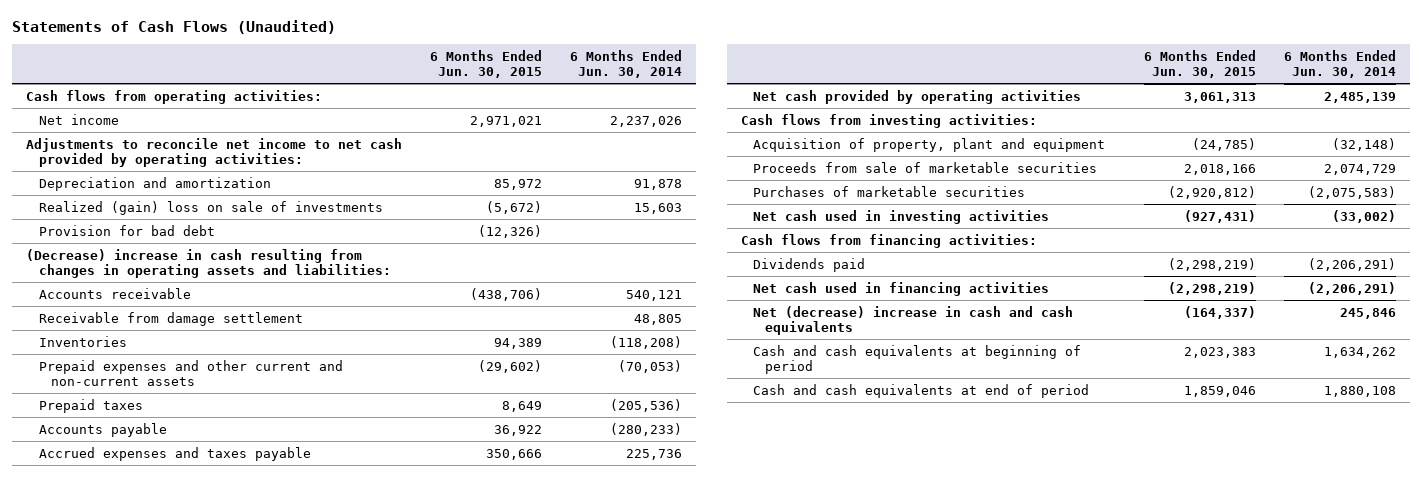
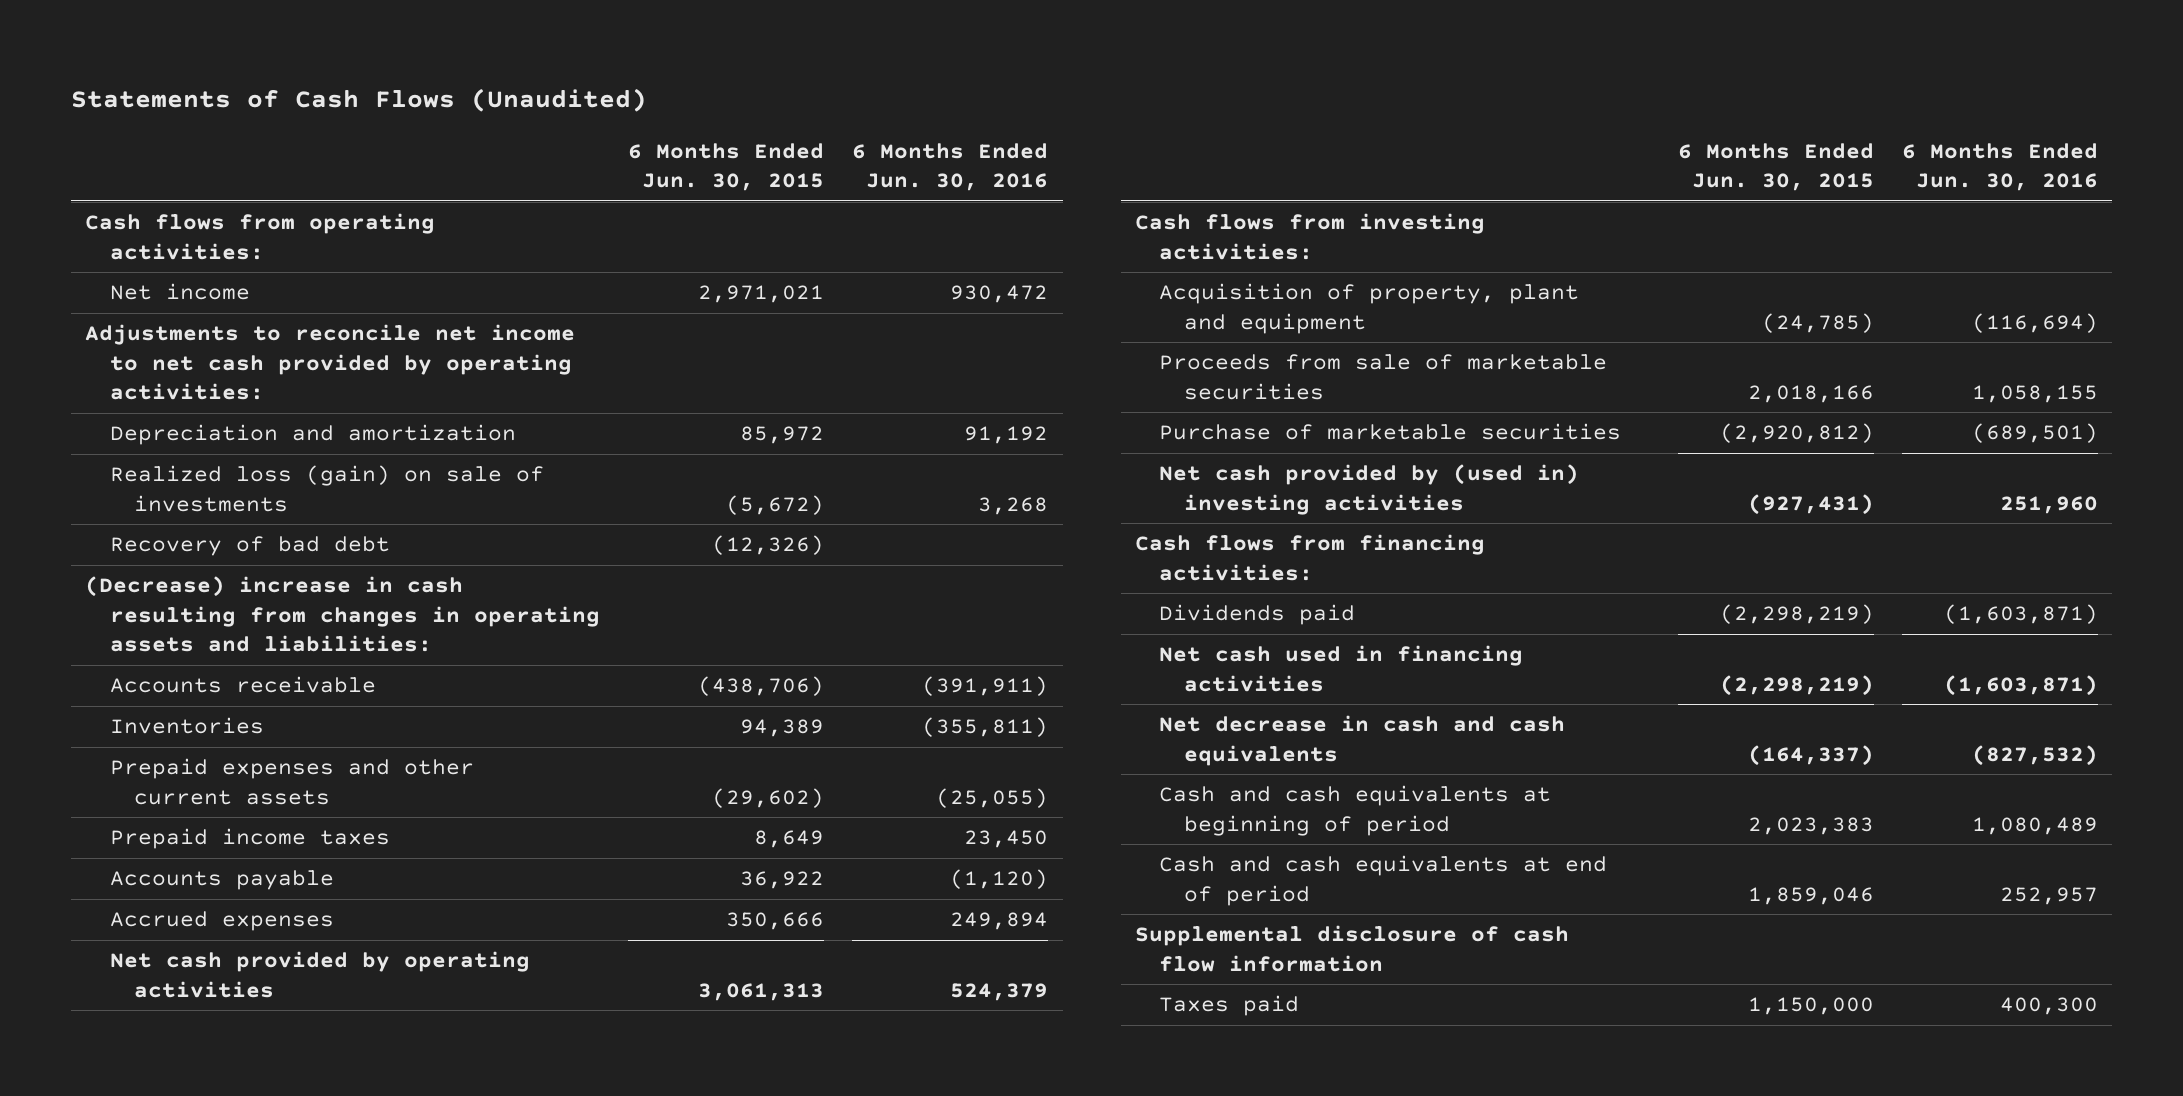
[569,49,682,78] 6 Months Ended Jun. 30, 2014 -> none
none -> [852,142,1049,191] 6 Months Ended Jun. 30, 2016
[38,200,383,215] Realized (gain) loss on sale of investments -> [109,465,544,512] Realized loss (gain) on sale of investments
[38,224,215,236] Provision for bad debt -> [109,536,390,557] Recovery of bad debt
[38,311,303,326] Receivable from damage settlement -> none
[38,359,343,386] Prepaid expenses and other current and non-current assets -> [109,758,474,805] Prepaid expenses and other current assets
[38,398,143,413] Prepaid taxes -> [109,828,390,850] Prepaid income taxes
[38,446,311,461] Accrued expenses and taxes payable -> [109,911,334,932] Accrued expenses
[752,185,1025,197] Purchases of marketable securities -> [1159,423,1622,441] Purchase of marketable securities
[752,209,1049,224] Net cash used in investing activities -> [1159,464,1580,515] Net cash provided by (used in) investing activities
[752,305,1073,335] Net (decrease) increase in cash and cash equivalents -> [1159,715,1566,766] Net decrease in cash and cash equivalents
none -> [1134,925,1569,972] Supplemental disclosure of cash flow information
none -> [1159,995,1300,1017] Taxes paid

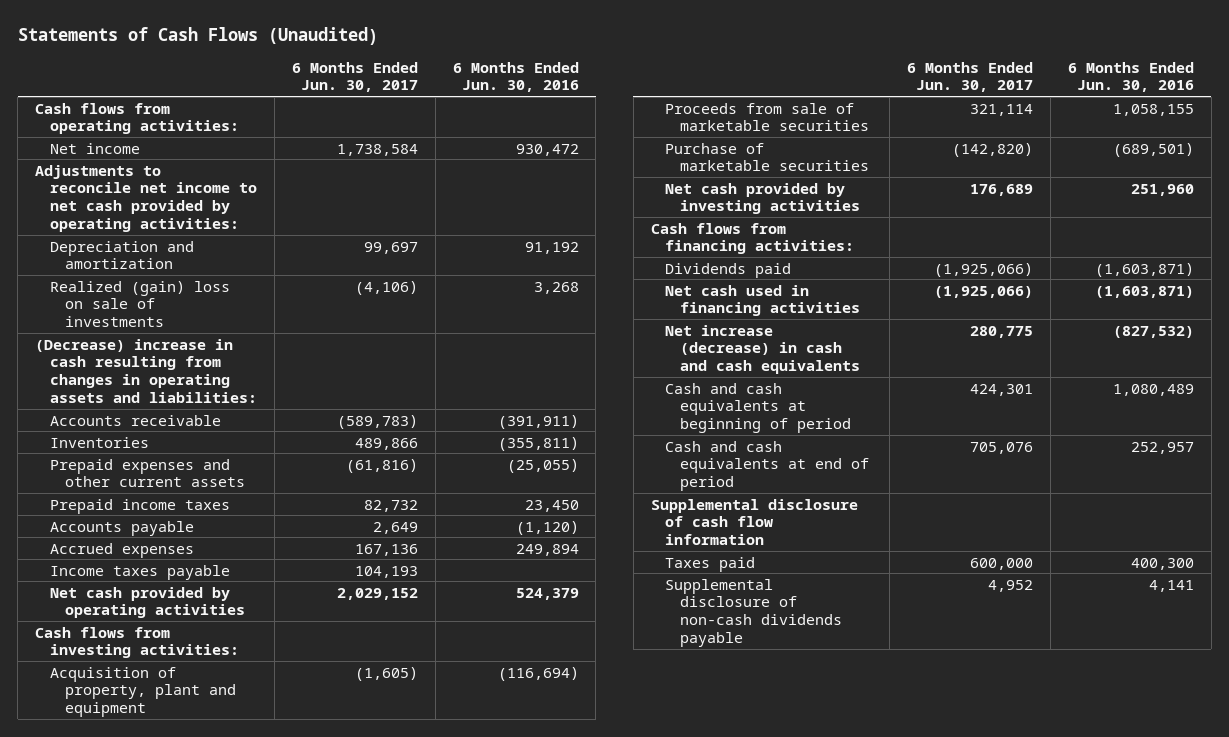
[628,142,825,191] 6 Months Ended Jun. 30, 2015 -> none
none -> [291,61,418,93] 6 Months Ended Jun. 30, 2017
[109,536,390,557] Recovery of bad debt -> none
[109,465,544,512] Realized loss (gain) on sale of investments -> [49,280,230,328] Realized (gain) loss on sale of investments
none -> [49,564,230,580] Income taxes payable
[1159,464,1580,515] Net cash provided by (used in) investing activities -> [665,182,861,215] Net cash provided by investing activities
[1159,715,1566,766] Net decrease in cash and cash equivalents -> [665,324,861,375] Net increase (decrease) in cash and cash equivalents
none -> [665,578,843,647] Supplemental disclosure of non-cash dividends payable

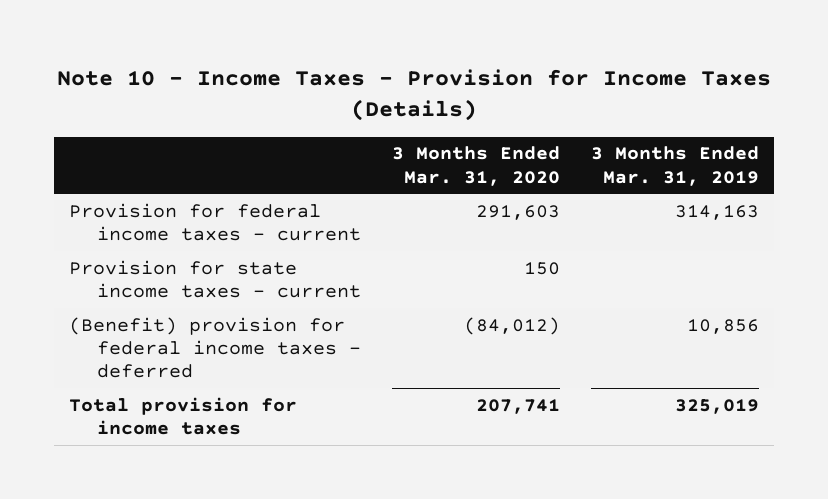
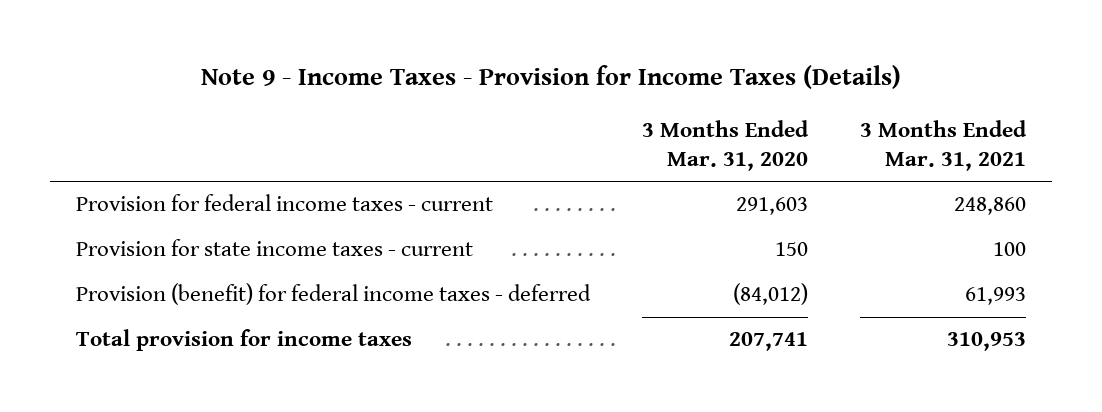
[56,68,771,122] Note 10 - Income Taxes - Provision for Income Taxes (Details) -> [200,64,901,89] Note 9 - Income Taxes - Provision for Income Taxes (Details)
[590,146,759,186] 3 Months Ended Mar. 31, 2019 -> none
none -> [859,119,1027,171] 3 Months Ended Mar. 31, 2021
[69,316,361,379] (Benefit) provision for federal income taxes - deferred -> [76,283,592,306] Provision (benefit) for federal income taxes - deferred

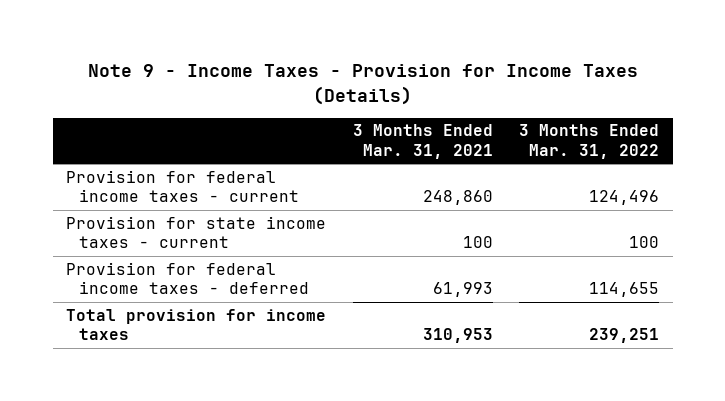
[641,119,809,171] 3 Months Ended Mar. 31, 2020 -> none
none -> [519,124,660,159] 3 Months Ended Mar. 31, 2022
[76,283,592,306] Provision (benefit) for federal income taxes - deferred -> [65,261,309,295] Provision for federal income taxes - deferred

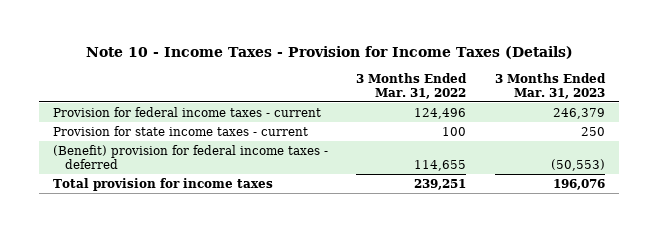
[87,64,638,105] Note 9 - Income Taxes - Provision for Income Taxes (Details) -> [85,46,573,60] Note 10 - Income Taxes - Provision for Income Taxes (Details)
[352,124,493,159] 3 Months Ended Mar. 31, 2021 -> none
none -> [494,72,606,100] 3 Months Ended Mar. 31, 2023
[65,261,309,295] Provision for federal income taxes - deferred -> [52,144,328,169] (Benefit) provision for federal income taxes - deferred

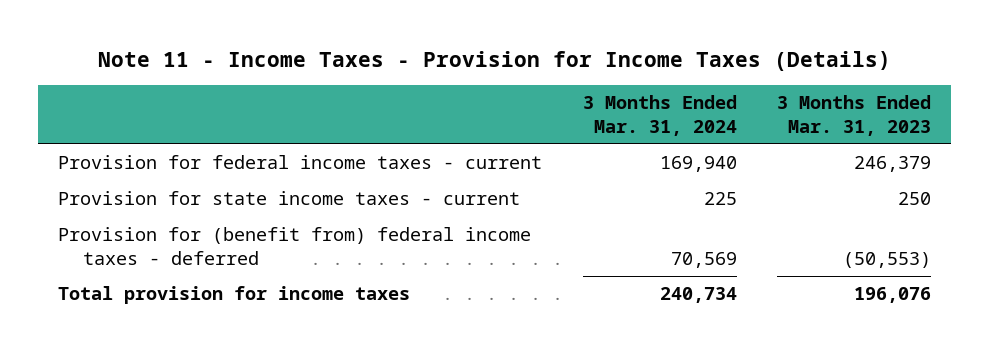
[85,46,573,60] Note 10 - Income Taxes - Provision for Income Taxes (Details) -> [97,50,891,71] Note 11 - Income Taxes - Provision for Income Taxes (Details)
[356,72,468,100] 3 Months Ended Mar. 31, 2022 -> none
none -> [582,95,737,136] 3 Months Ended Mar. 31, 2024
[52,144,328,169] (Benefit) provision for federal income taxes - deferred -> [58,227,532,265] Provision for (benefit from) federal income taxes - deferred

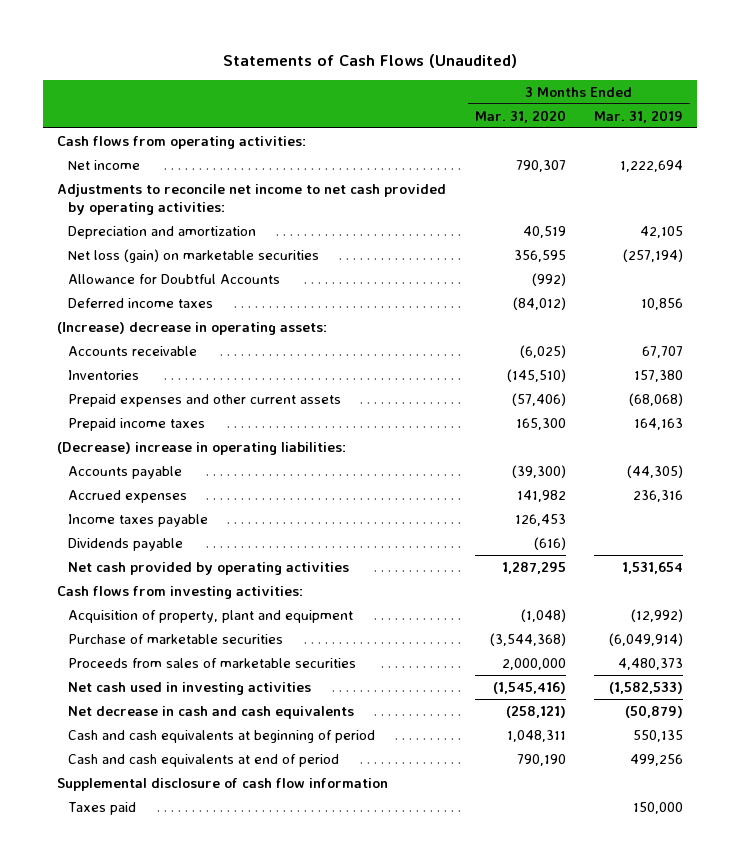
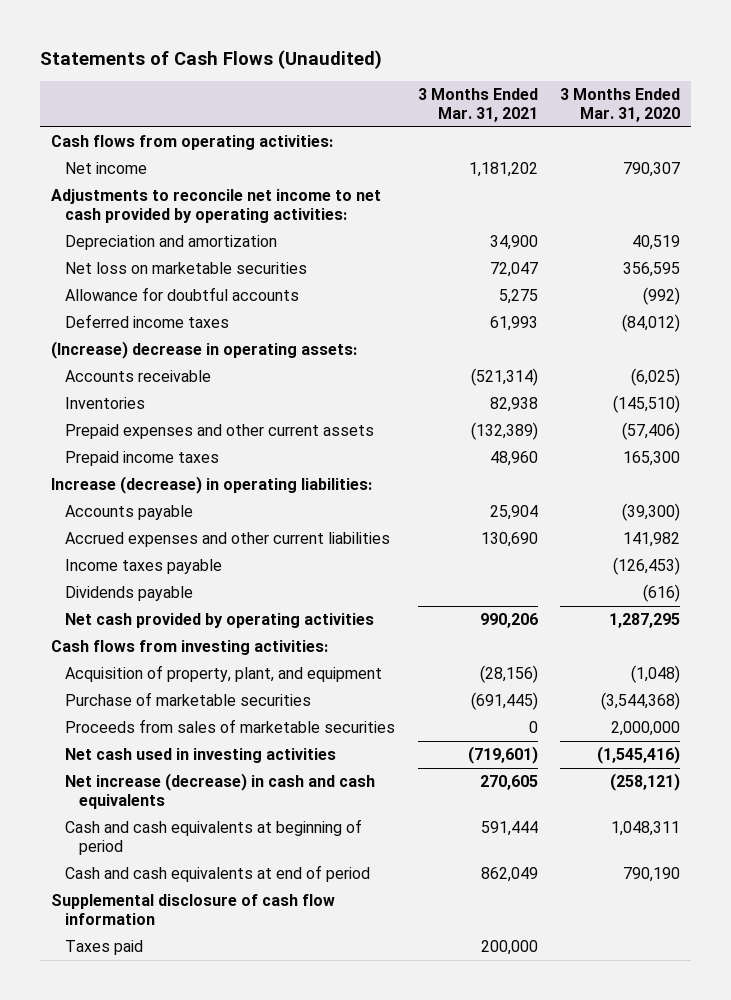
[593,109,683,123] Mar. 31, 2019 -> none
none -> [417,88,538,122] 3 Months Ended Mar. 31, 2021
[67,248,319,263] Net loss (gain) on marketable securities -> [65,262,308,275] Net loss on marketable securities
[67,273,280,284] Allowance for Doubtful Accounts -> [65,287,300,302] Allowance for doubtful accounts
[57,441,347,455] (Decrease) increase in operating liabilities: -> [51,476,373,495] Increase (decrease) in operating liabilities:
[67,489,187,503] Accrued expenses -> [65,532,391,548] Accrued expenses and other current liabilities
[514,513,566,526] 126,453 -> [613,557,681,576] (126,453)
[67,609,353,623] Acquisition of property, plant and equipment -> [65,665,383,683] Acquisition of property, plant, and equipment
[67,705,354,719] Net decrease in cash and cash equivalents -> [65,773,376,810] Net increase (decrease) in cash and cash equivalents

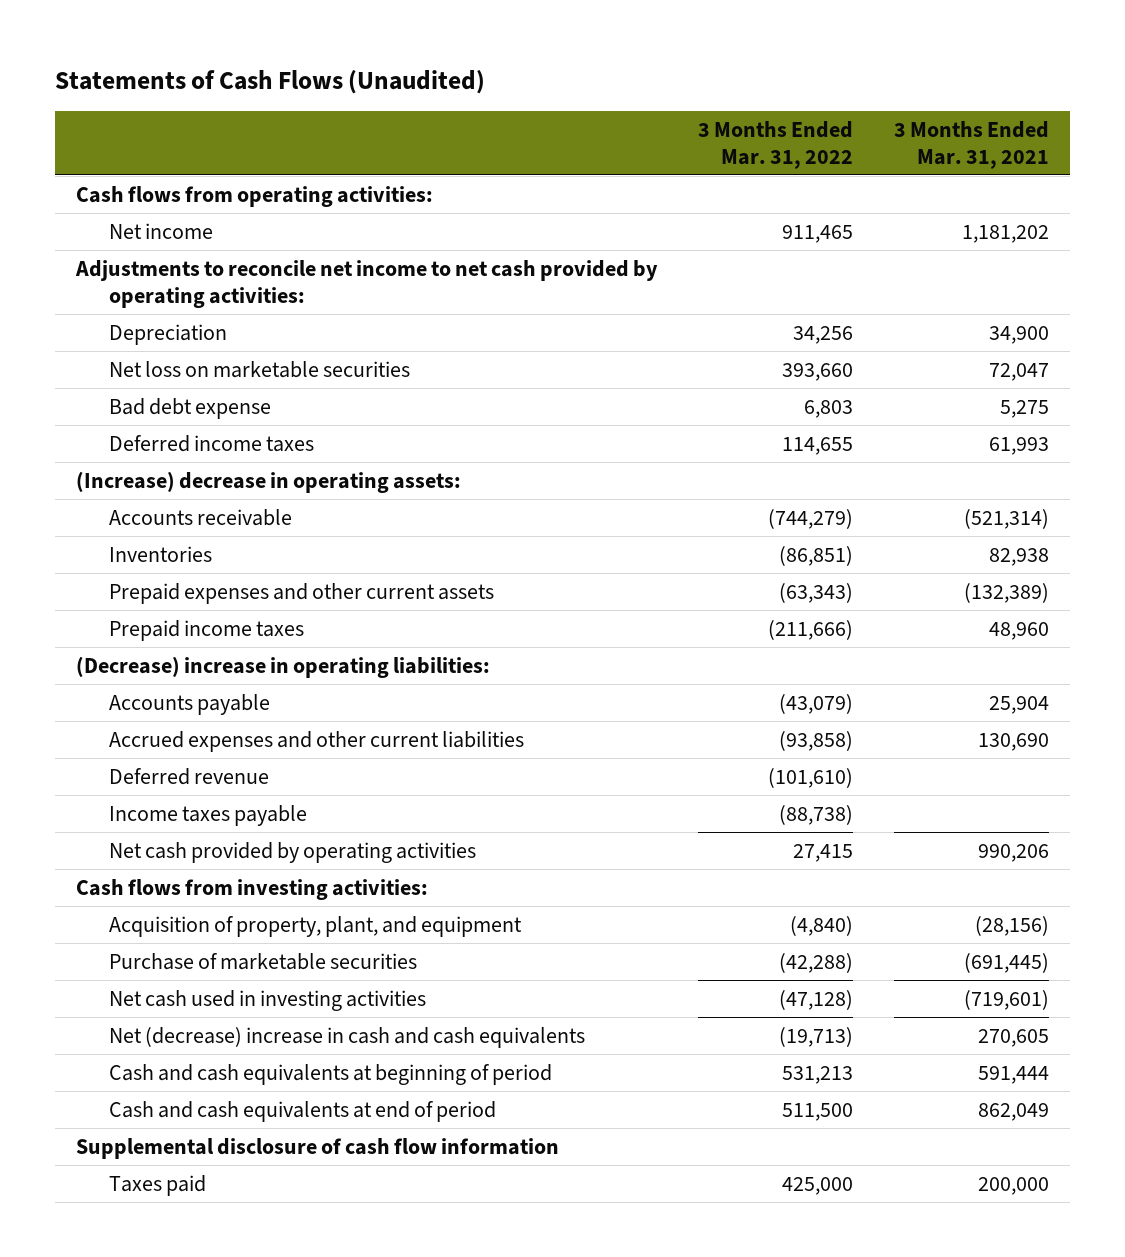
[560,88,681,122] 3 Months Ended Mar. 31, 2020 -> none
none -> [698,120,854,169] 3 Months Ended Mar. 31, 2022
[65,235,278,251] Depreciation and amortization -> [108,323,227,345] Depreciation
[65,287,300,302] Allowance for doubtful accounts -> [108,397,271,419] Bad debt expense
[51,476,373,495] Increase (decrease) in operating liabilities: -> [75,655,490,678] (Decrease) increase in operating liabilities:
none -> [108,767,269,785] Deferred revenue
[65,586,194,602] Dividends payable -> none
[65,719,396,734] Proceeds from sales of marketable securities -> none
[65,773,376,810] Net increase (decrease) in cash and cash equivalents -> [108,1026,585,1048] Net (decrease) increase in cash and cash equivalents

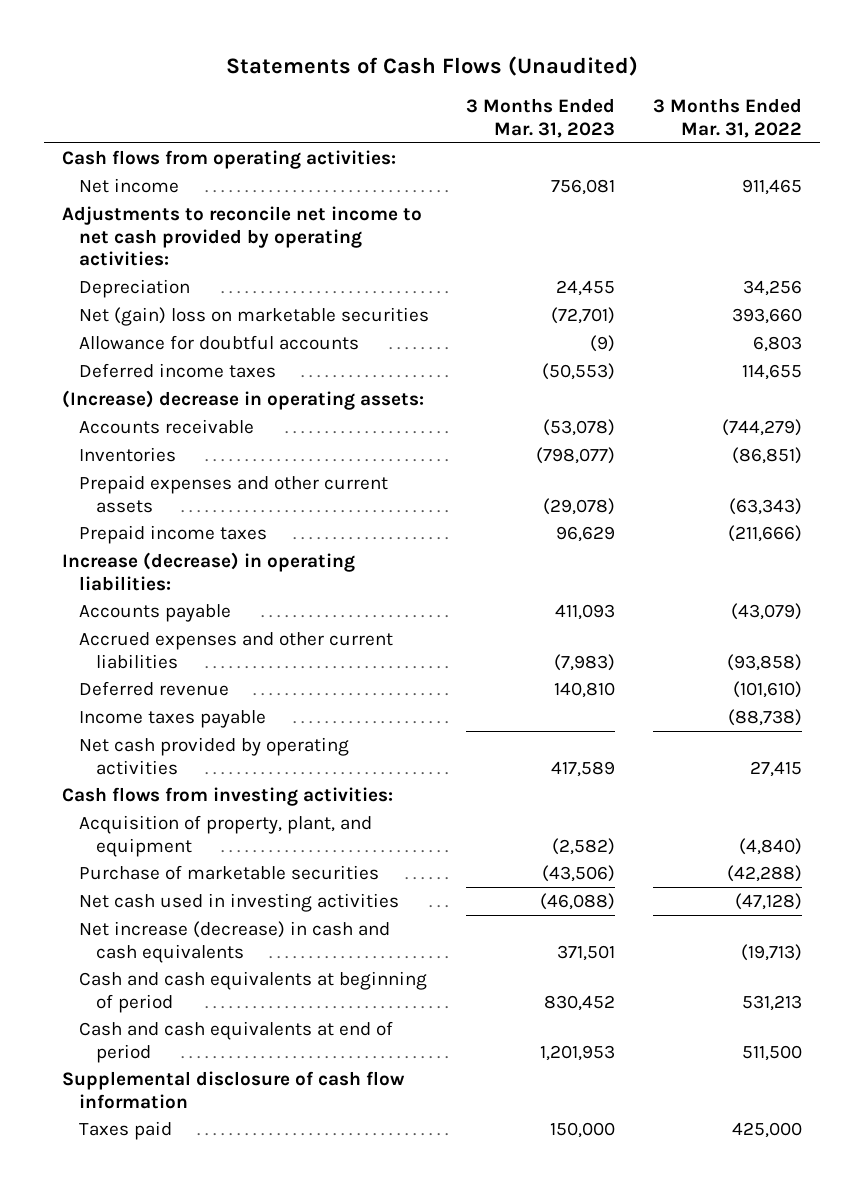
[894,120,1050,169] 3 Months Ended Mar. 31, 2021 -> none
none -> [466,98,616,138] 3 Months Ended Mar. 31, 2023
[108,360,410,378] Net loss on marketable securities -> [79,306,430,326] Net (gain) loss on marketable securities
[108,397,271,419] Bad debt expense -> [79,334,360,350] Allowance for doubtful accounts
[75,655,490,678] (Decrease) increase in operating liabilities: -> [62,551,356,591] Increase (decrease) in operating liabilities:
[108,1026,585,1048] Net (decrease) increase in cash and cash equivalents -> [79,920,391,963] Net increase (decrease) in cash and cash equivalents

